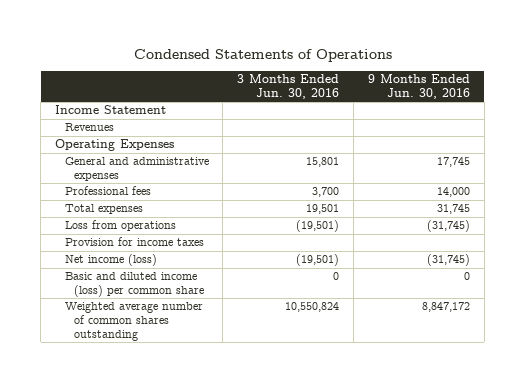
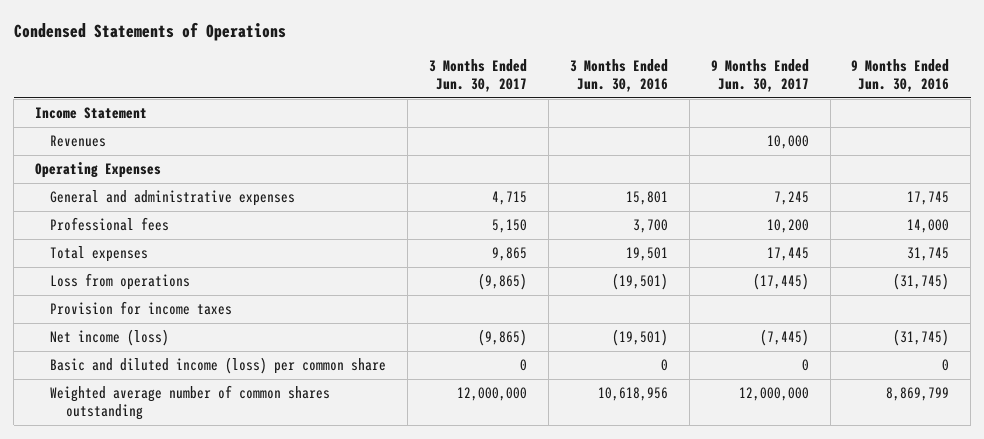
none -> [429,59,528,93] 3 Months Ended Jun. 30, 2017
none -> [710,59,809,93] 9 Months Ended Jun. 30, 2017
[285,302,340,313] 10,550,824 -> [597,387,668,402] 10,618,956
[422,302,471,313] 8,847,172 -> [886,387,950,402] 8,869,799

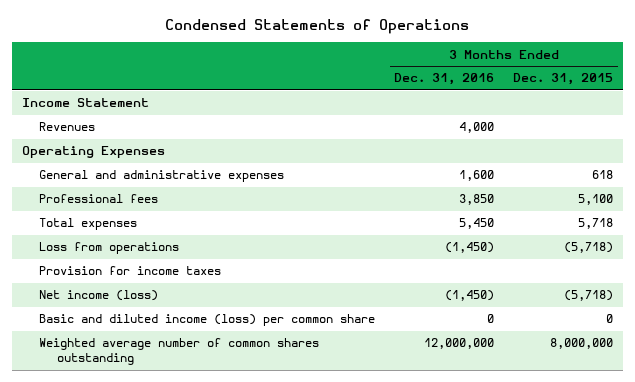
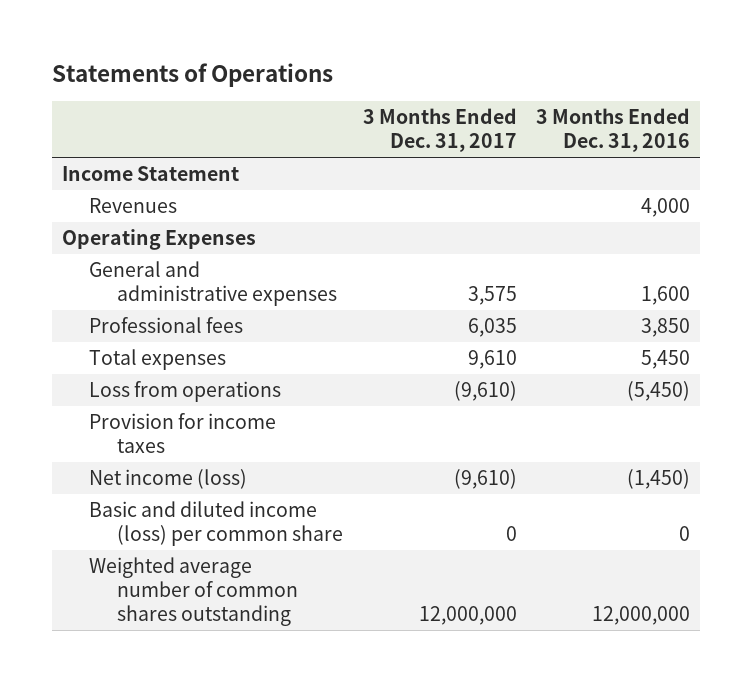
[165,19,470,35] Condensed Statements of Operations -> [51,62,333,87] Statements of Operations
[513,73,614,86] Dec. 31, 2015 -> none
none -> [362,108,517,153] 3 Months Ended Dec. 31, 2017
[445,242,495,254] (1,450) -> [627,381,691,402] (5,450)

